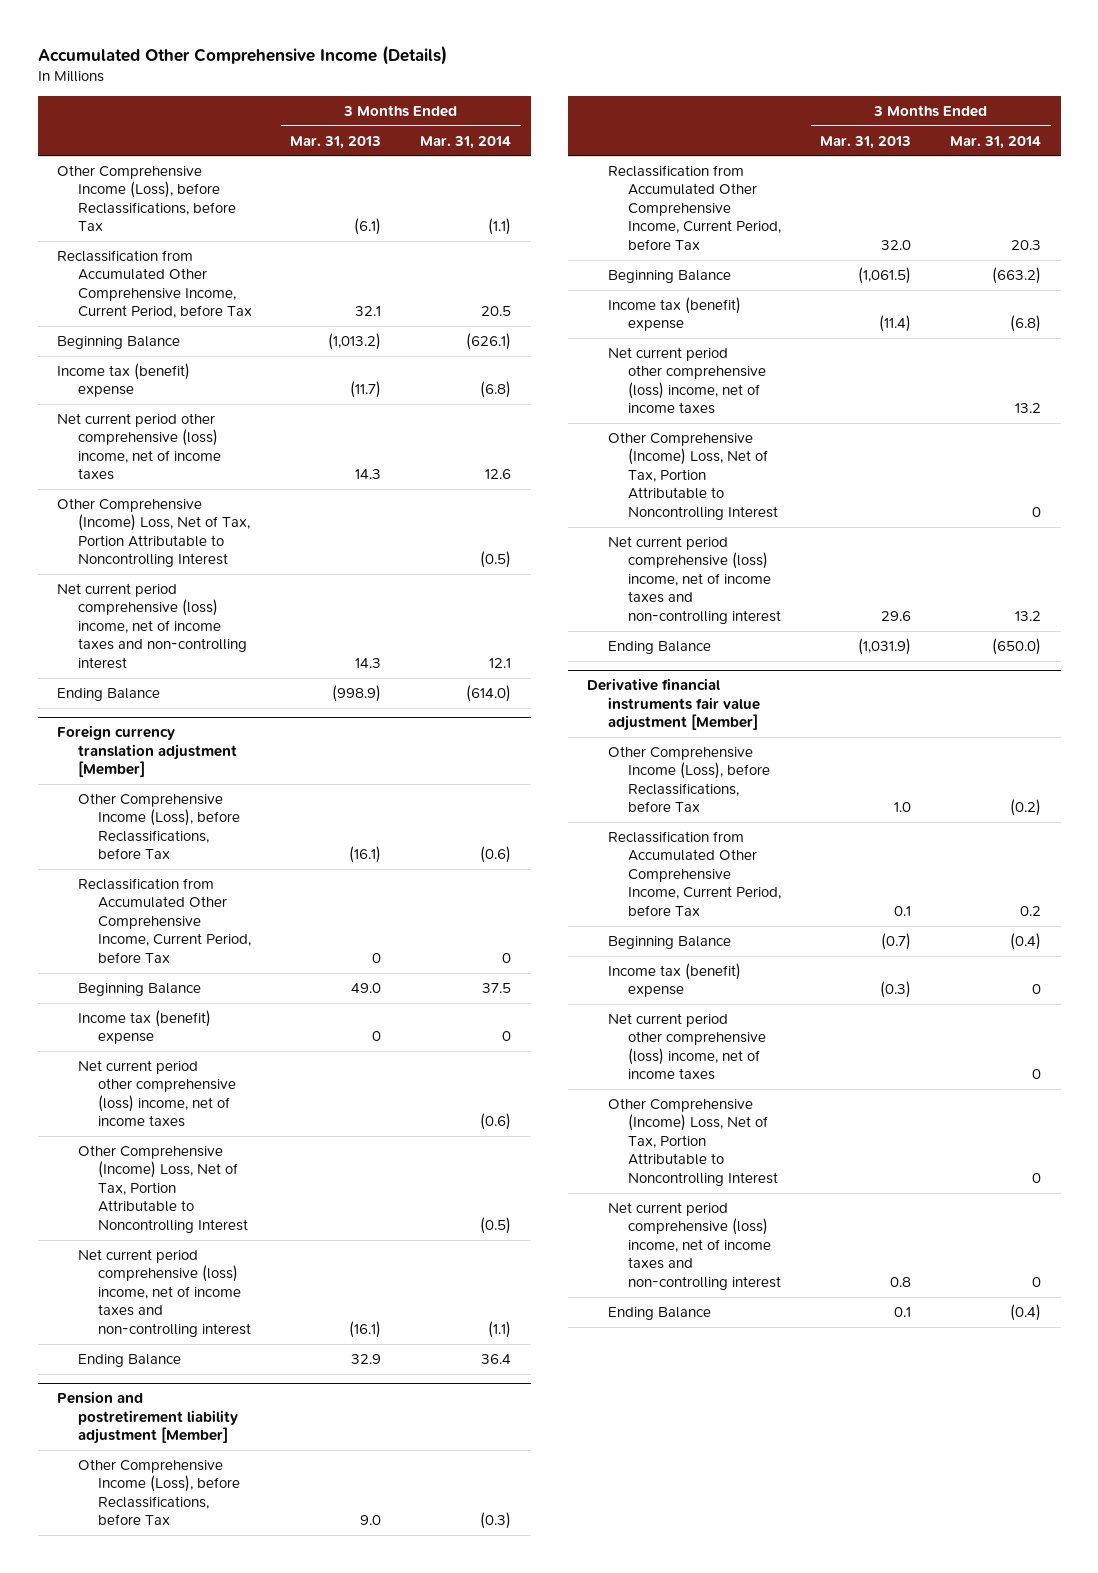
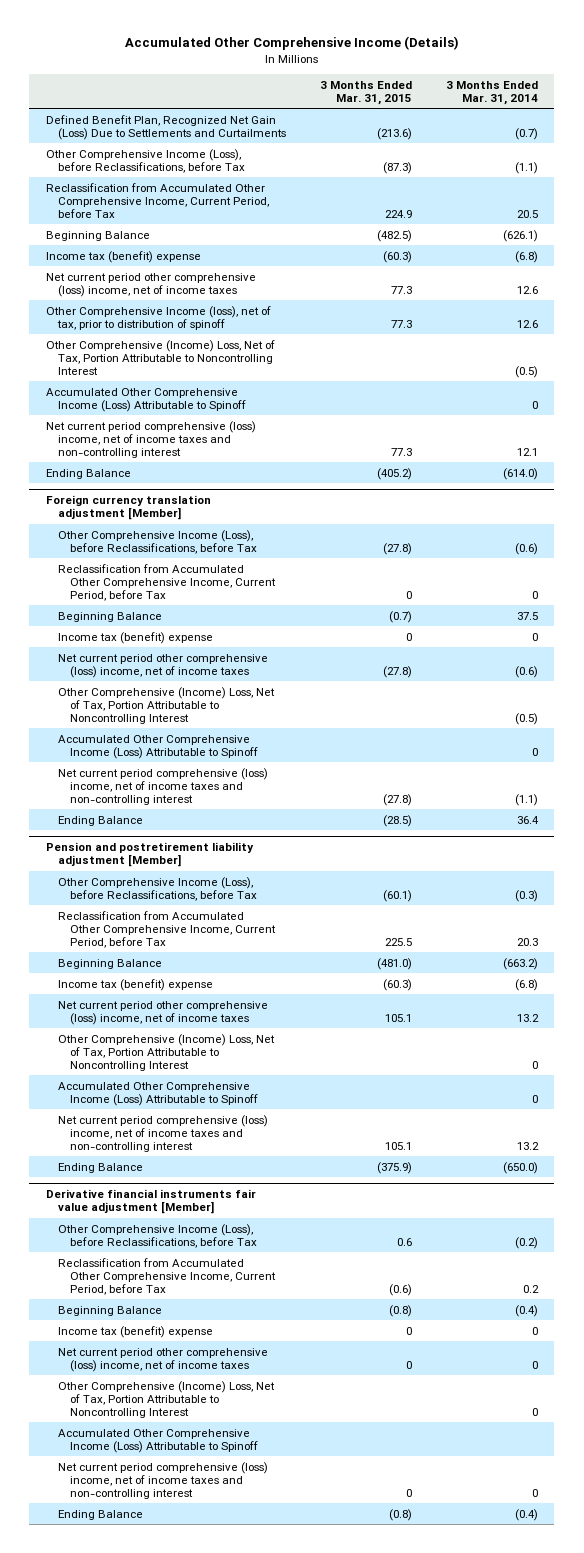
[290,135,382,149] Mar. 31, 2013 -> none
none -> [319,80,412,105] 3 Months Ended Mar. 31, 2015
none -> [46,114,287,140] Defined Benefit Plan, Recognized Net Gain (Loss) Due to Settlements and Curtailments
none -> [46,305,272,330] Other Comprehensive Income (loss), net of tax, prior to distribution of spinoff
none -> [46,387,247,412] Accumulated Other Comprehensive Income (Loss) Attributable to Spinoff
none -> [58,734,259,759] Accumulated Other Comprehensive Income (Loss) Attributable to Spinoff
none -> [58,1081,259,1106] Accumulated Other Comprehensive Income (Loss) Attributable to Spinoff
none -> [58,1428,259,1453] Accumulated Other Comprehensive Income (Loss) Attributable to Spinoff

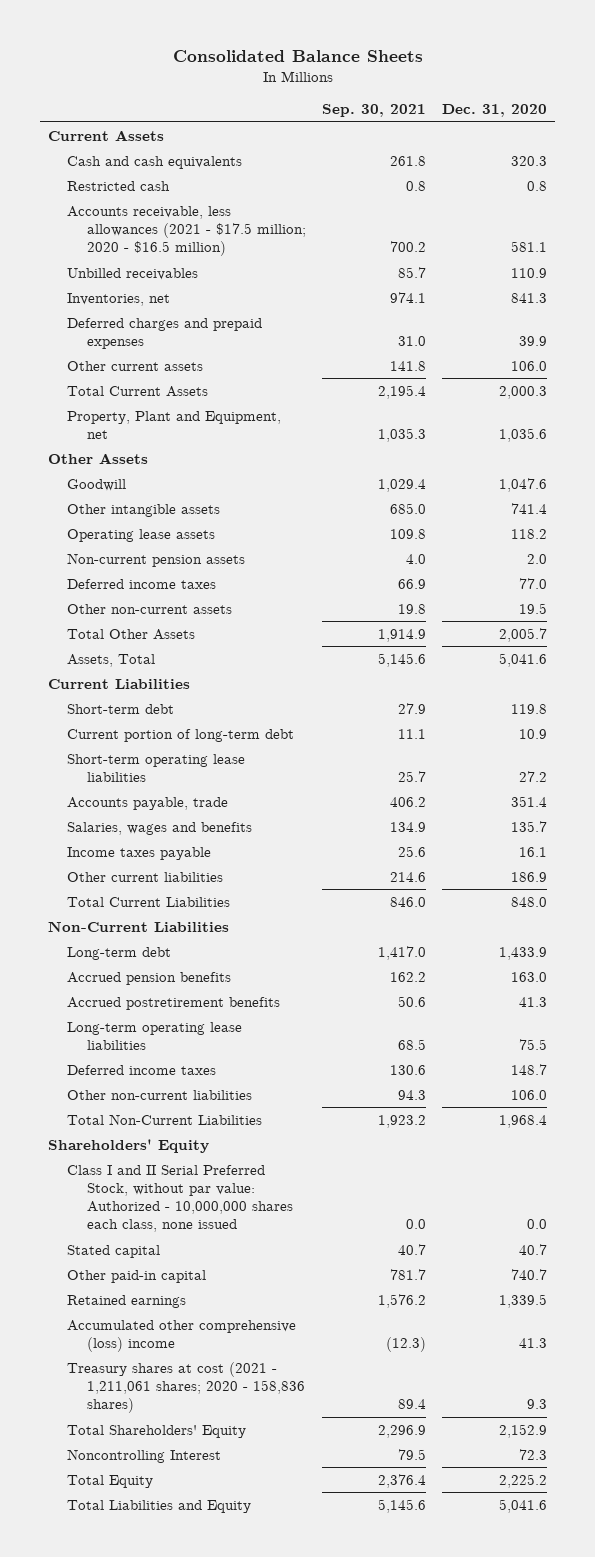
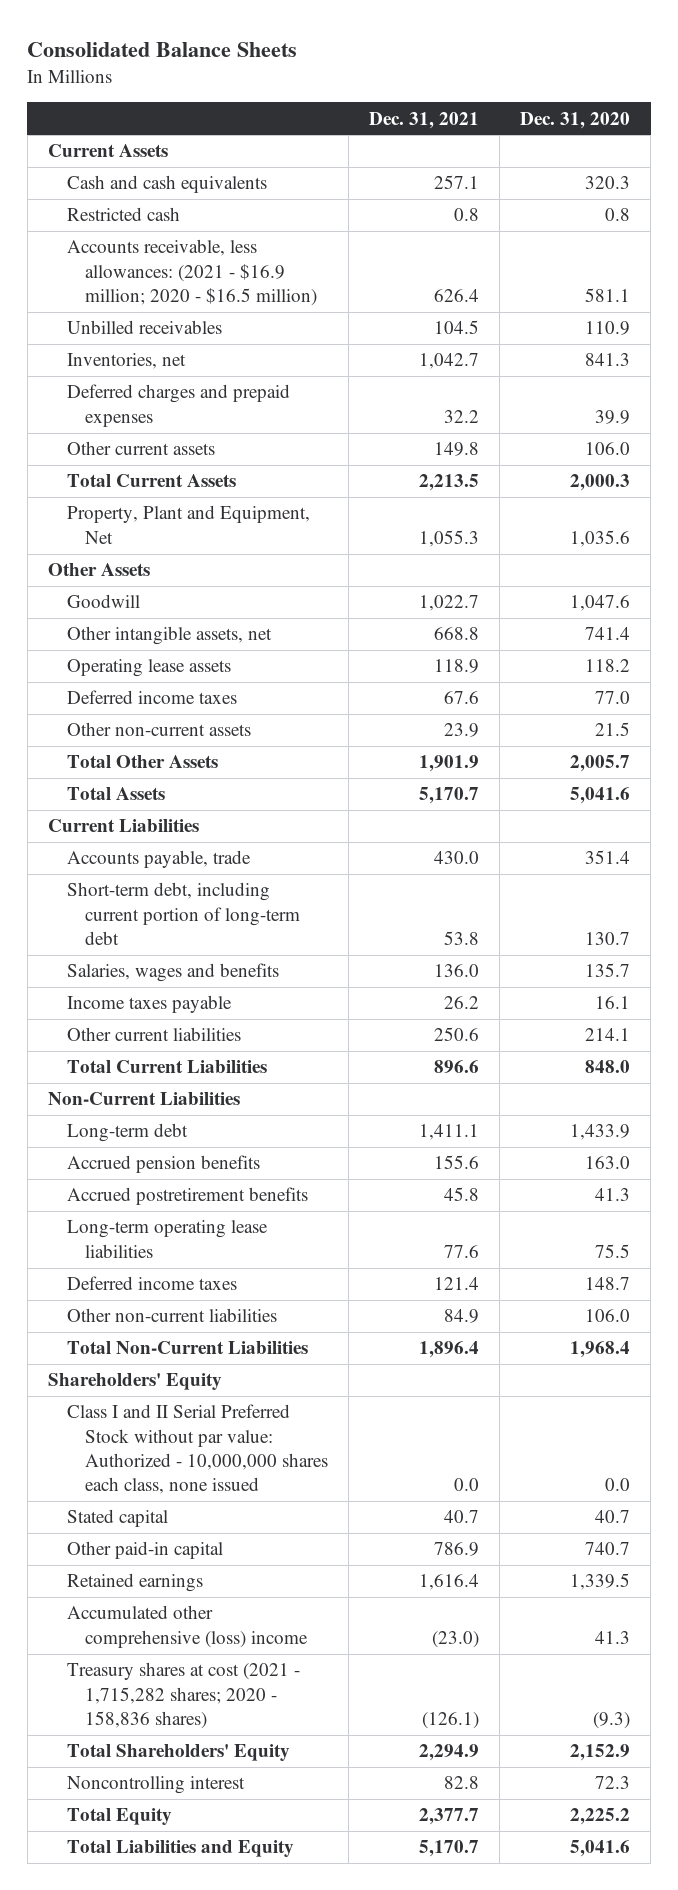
[322,104,427,118] Sep. 30, 2021 -> none
none -> [369,111,480,129] Dec. 31, 2021
[67,205,306,257] Accounts receivable, less allowances (2021 - $17.5 million; 2020 - $16.5 million) -> [66,239,318,307] Accounts receivable, less allowances: (2021 - $16.9 million; 2020 - $16.5 million)
[67,410,282,439] Property, Plant and Equipment, net -> [66,505,310,544] Property, Plant and Equipment, Net
[67,503,221,517] Other intangible assets -> [66,626,272,646] Other intangible assets, net
[67,552,246,567] Non-current pension assets -> none
[519,602,548,614] 19.5 -> [595,722,631,737] 21.5
[67,653,156,667] Assets, Total -> [66,787,165,801] Total Assets
[67,703,175,714] Short-term debt -> none
[67,728,295,742] Current portion of long-term debt -> none
[67,753,246,782] Short-term operating lease liabilities -> none
none -> [66,882,301,946] Short-term debt, including current portion of long-term debt
[511,871,548,882] 186.9 -> [585,1028,631,1042] 214.1
[67,1164,293,1233] Class I and II Serial Preferred Stock, without par value: Authorized - 10,000,000 shares each class, none issued -> [66,1404,329,1495] Class I and II Serial Preferred Stock without par value: Authorized - 10,000,000 shares each class, none issued
[67,1361,305,1414] Treasury shares at cost (2021 - 1,211,061 shares; 2020 - 158,836 shares) -> [66,1662,300,1730] Treasury shares at cost (2021 - 1,715,282 shares; 2020 - 158,836 shares)
[527,1399,548,1410] 9.3 -> [593,1712,631,1730] (9.3)
[67,1448,222,1463] Noncontrolling Interest -> [66,1776,245,1795] Noncontrolling interest

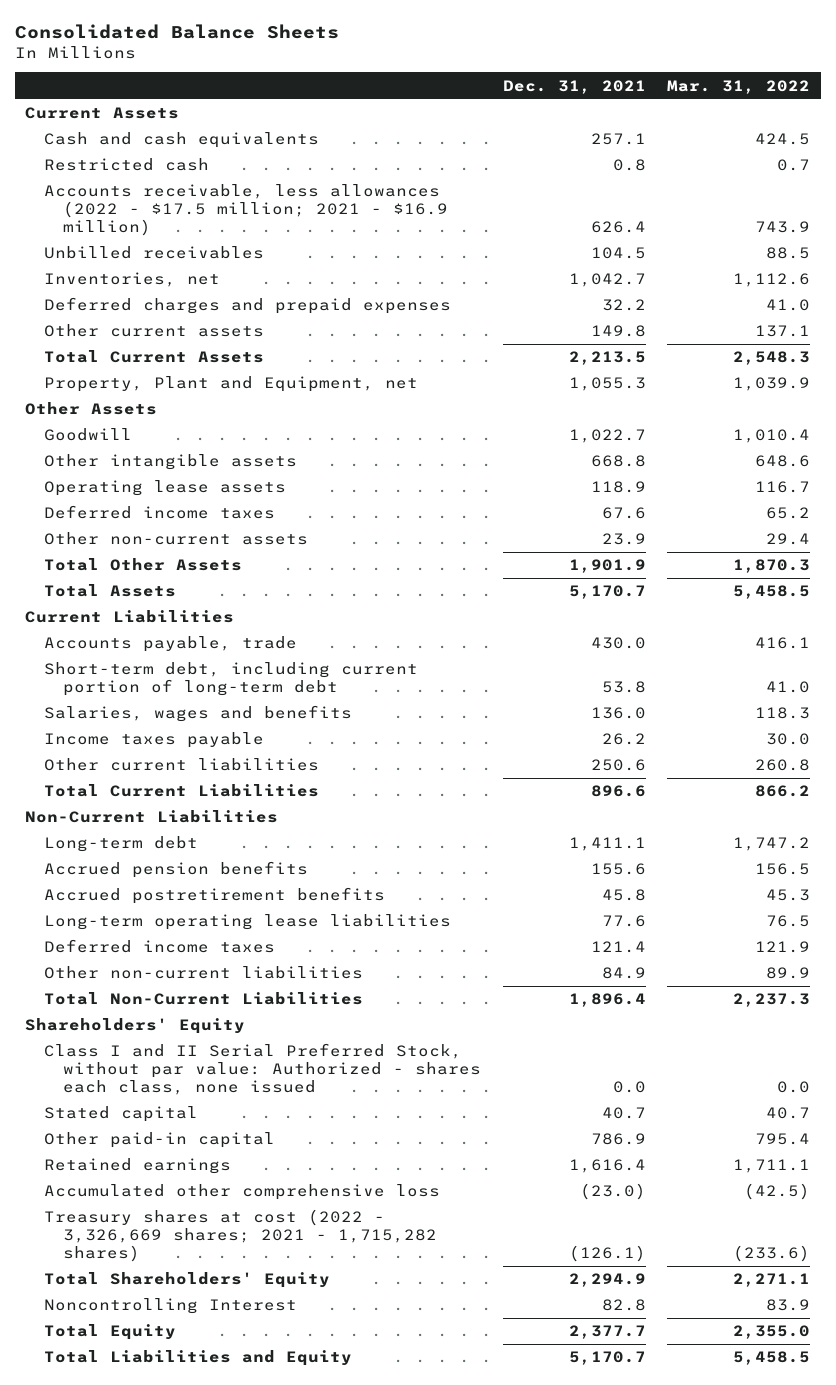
[520,111,631,129] Dec. 31, 2020 -> none
none -> [667,79,811,94] Mar. 31, 2022
[66,239,318,307] Accounts receivable, less allowances: (2021 - $16.9 million; 2020 - $16.5 million) -> [44,184,449,237] Accounts receivable, less allowances (2022 - $17.5 million; 2021 - $16.9 million)
[66,505,310,544] Property, Plant and Equipment, Net -> [44,376,419,393] Property, Plant and Equipment, net
[66,626,272,646] Other intangible assets, net -> [44,454,298,471] Other intangible assets
[66,1404,329,1495] Class I and II Serial Preferred Stock without par value: Authorized - 10,000,000 shares each class, none issued -> [44,1043,482,1096] Class I and II Serial Preferred Stock, without par value: Authorized - shares each class, none issued
[66,1605,309,1648] Accumulated other comprehensive (loss) income -> [44,1184,441,1201] Accumulated other comprehensive loss
[66,1662,300,1730] Treasury shares at cost (2021 - 1,715,282 shares; 2020 - 158,836 shares) -> [44,1209,438,1263] Treasury shares at cost (2022 - 3,326,669 shares; 2021 - 1,715,282 shares)
[66,1776,245,1795] Noncontrolling interest -> [44,1298,298,1315] Noncontrolling Interest

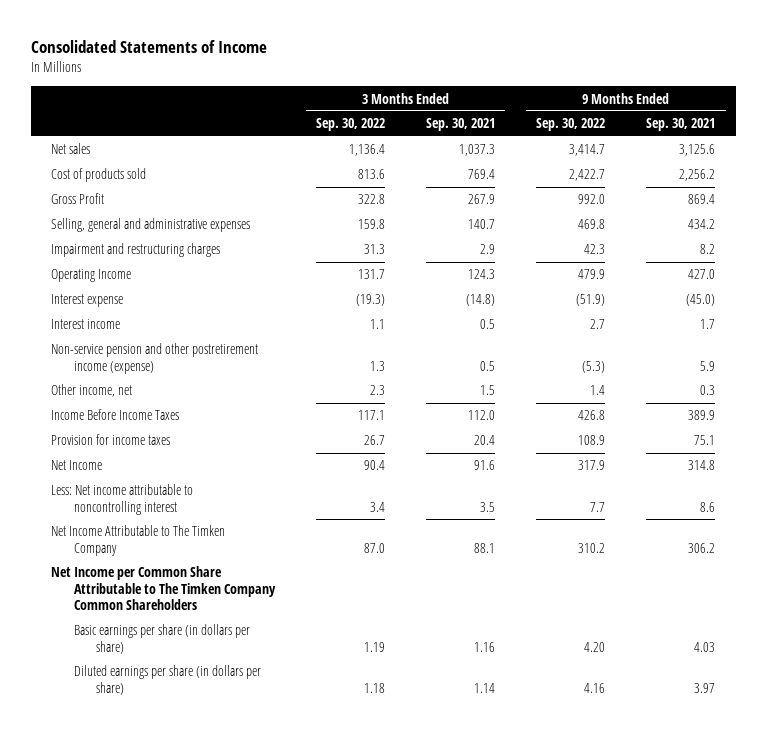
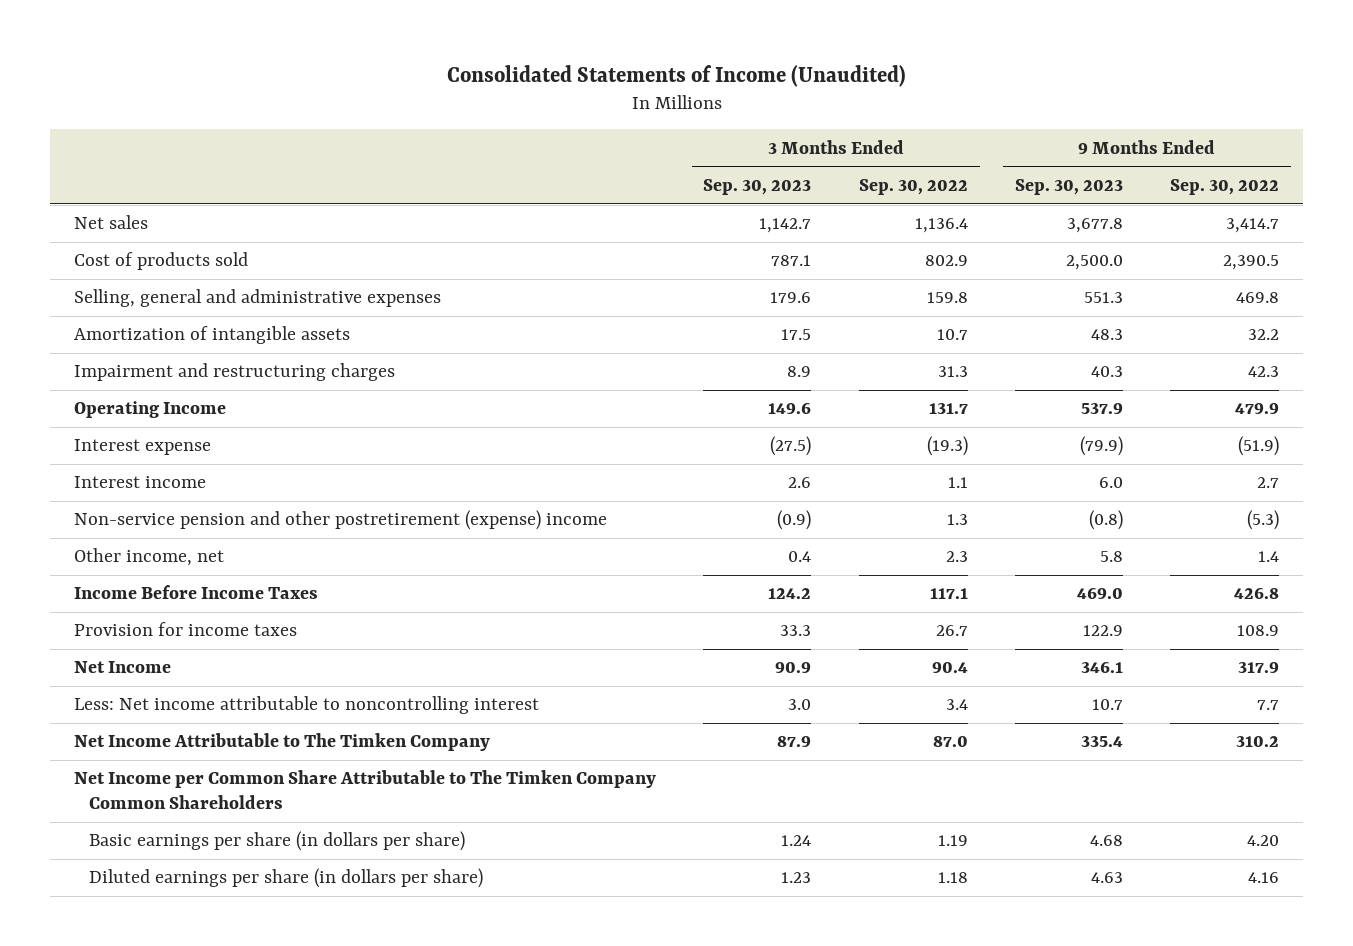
[30,39,267,53] Consolidated Statements of Income -> [446,64,906,87] Consolidated Statements of Income (Unaudited)
[426,118,496,132] Sep. 30, 2021 -> none
[646,118,716,132] Sep. 30, 2021 -> none
none -> [703,179,812,196] Sep. 30, 2023
none -> [1015,179,1124,196] Sep. 30, 2023
[51,193,105,205] Gross Profit -> none
[358,169,386,180] 813.6 -> [924,255,968,267] 802.9
[569,169,606,182] 2,422.7 -> [1223,255,1280,271] 2,390.5
none -> [73,326,350,345] Amortization of intangible assets
[51,343,259,374] Non-service pension and other postretirement income (expense) -> [73,510,607,531] Non-service pension and other postretirement (expense) income

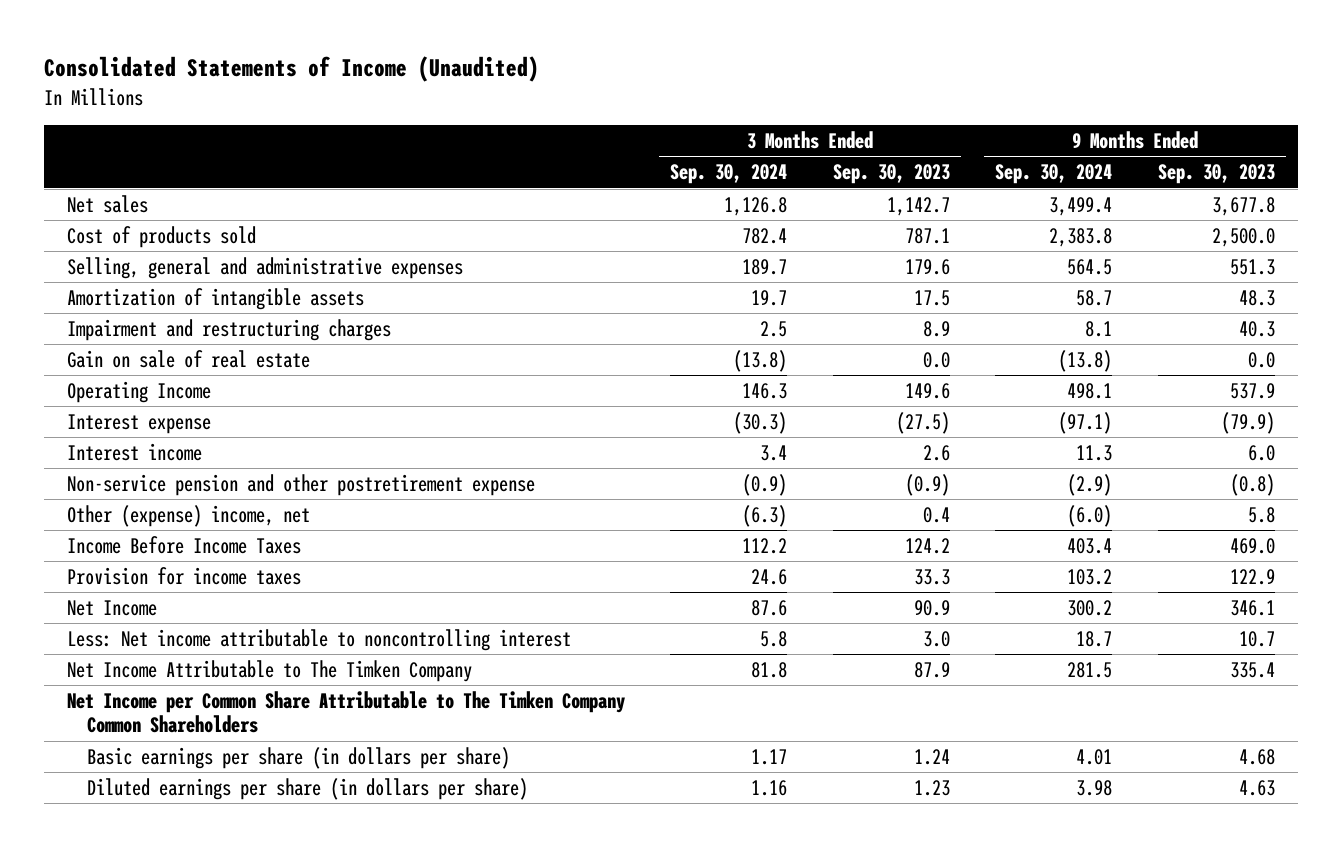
[858,179,968,196] Sep. 30, 2022 -> none
[1170,179,1280,196] Sep. 30, 2022 -> none
none -> [670,164,788,185] Sep. 30, 2024
none -> [995,164,1113,185] Sep. 30, 2024
none -> [66,349,310,368] Gain on sale of real estate
[73,510,607,531] Non-service pension and other postretirement (expense) income -> [66,473,535,496] Non-service pension and other postretirement expense
[73,548,224,567] Other income, net -> [66,504,310,527] Other (expense) income, net

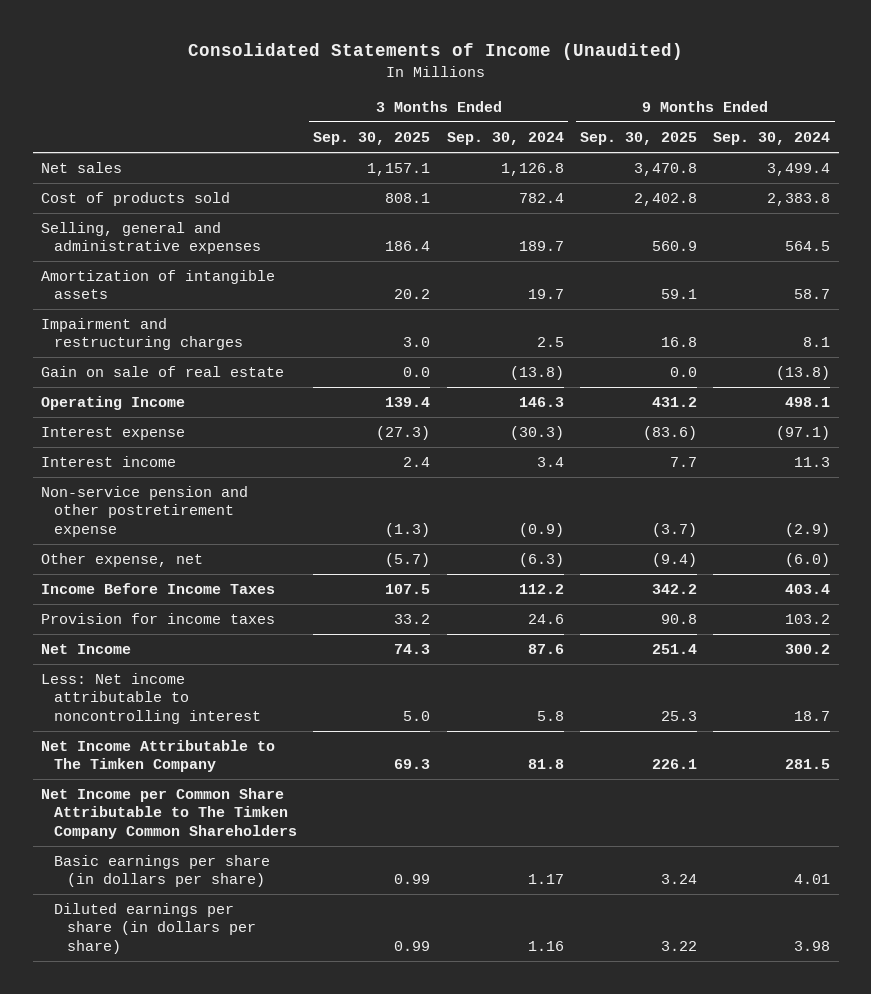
[832,164,950,185] Sep. 30, 2023 -> none
[1157,164,1275,185] Sep. 30, 2023 -> none
none -> [313,131,431,145] Sep. 30, 2025
none -> [580,131,698,145] Sep. 30, 2025
[66,504,310,527] Other (expense) income, net -> [40,553,203,568] Other expense, net

